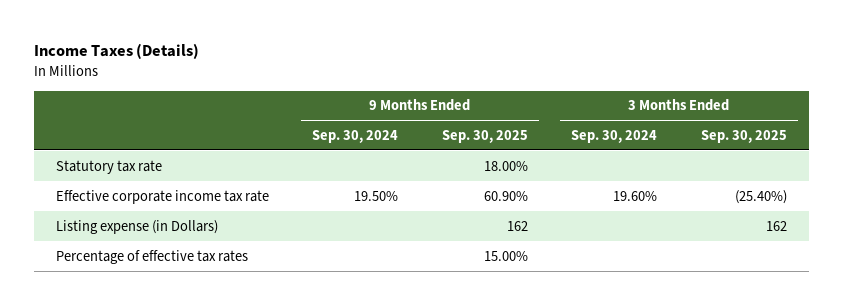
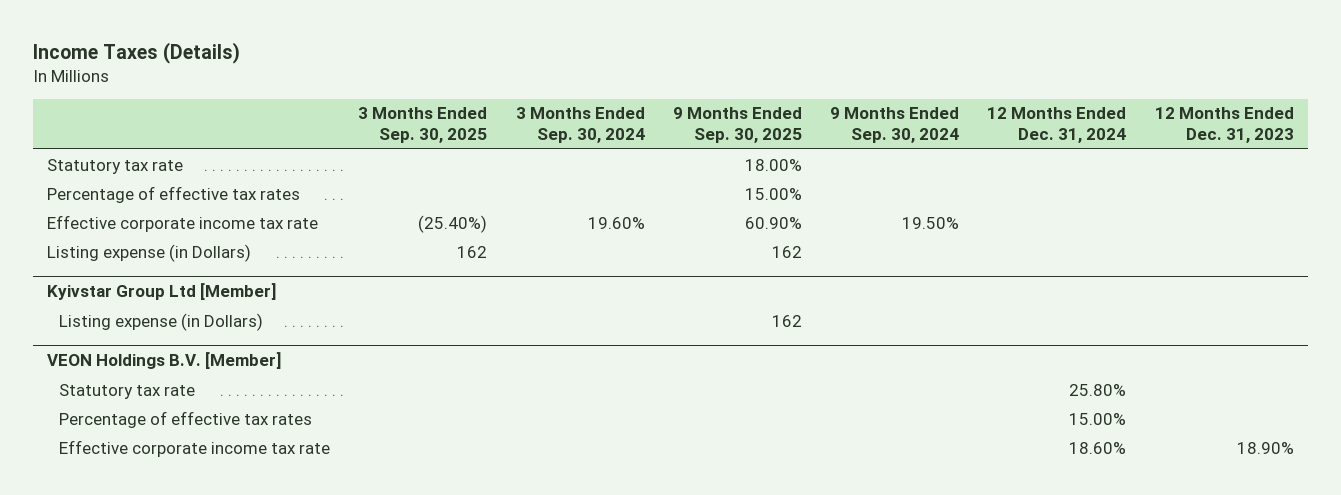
none -> [987,107,1127,144] 12 Months Ended Dec. 31, 2024
none -> [1154,107,1294,144] 12 Months Ended Dec. 31, 2023
[55,249,248,264] Percentage of effective tax rates -> [46,185,300,203] Percentage of effective tax rates
none -> [46,283,276,301] Kyivstar Group Ltd [Member]
none -> [59,312,264,331] Listing expense (in Dollars)
none -> [46,352,281,370] VEON Holdings B.V. [Member]
none -> [59,383,196,399] Statutory tax rate
none -> [59,410,313,428] Percentage of effective tax rates
none -> [59,439,331,457] Effective corporate income tax rate

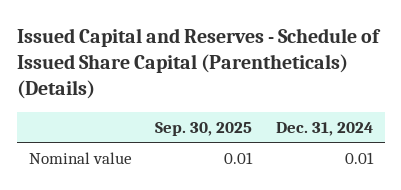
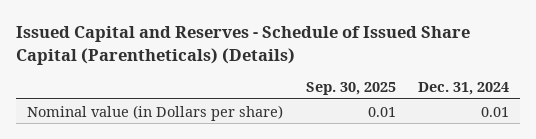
[28,151,132,164] Nominal value -> [27,104,284,121] Nominal value (in Dollars per share)

